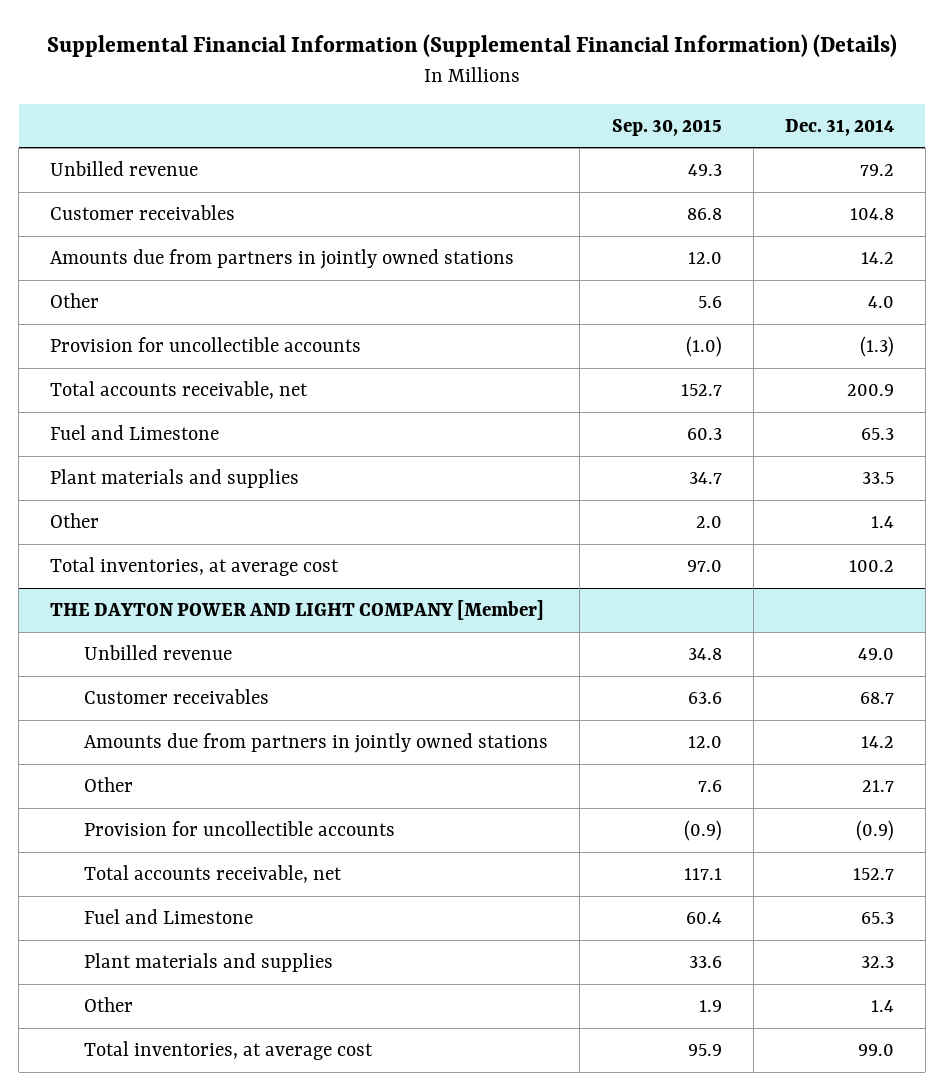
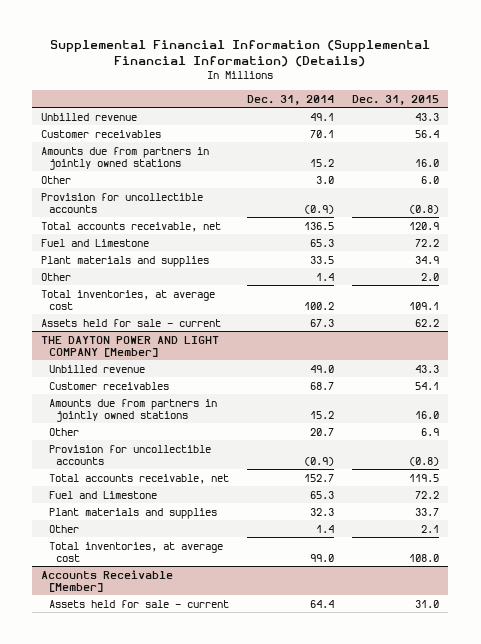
[611,118,722,136] Sep. 30, 2015 -> none
none -> [352,94,440,105] Dec. 31, 2015
[859,164,894,177] 79.2 -> [310,112,335,121] 49.1
[849,208,894,221] 104.8 -> [310,129,335,138] 70.1
[860,252,894,265] 14.2 -> [310,158,335,167] 15.2
[867,296,894,309] 4.0 -> [316,175,335,184] 3.0
[859,336,894,358] (1.3) -> [304,204,335,214] (0.9)
[846,384,894,397] 200.9 -> [304,221,335,230] 136.5
none -> [41,318,222,327] Assets held for sale - current
[860,736,894,749] 14.2 -> [310,410,335,419] 15.2
[861,780,894,793] 21.7 -> [310,427,335,436] 20.7
none -> [41,569,174,592] Accounts Receivable [Member]
none -> [48,599,229,608] Assets held for sale - current

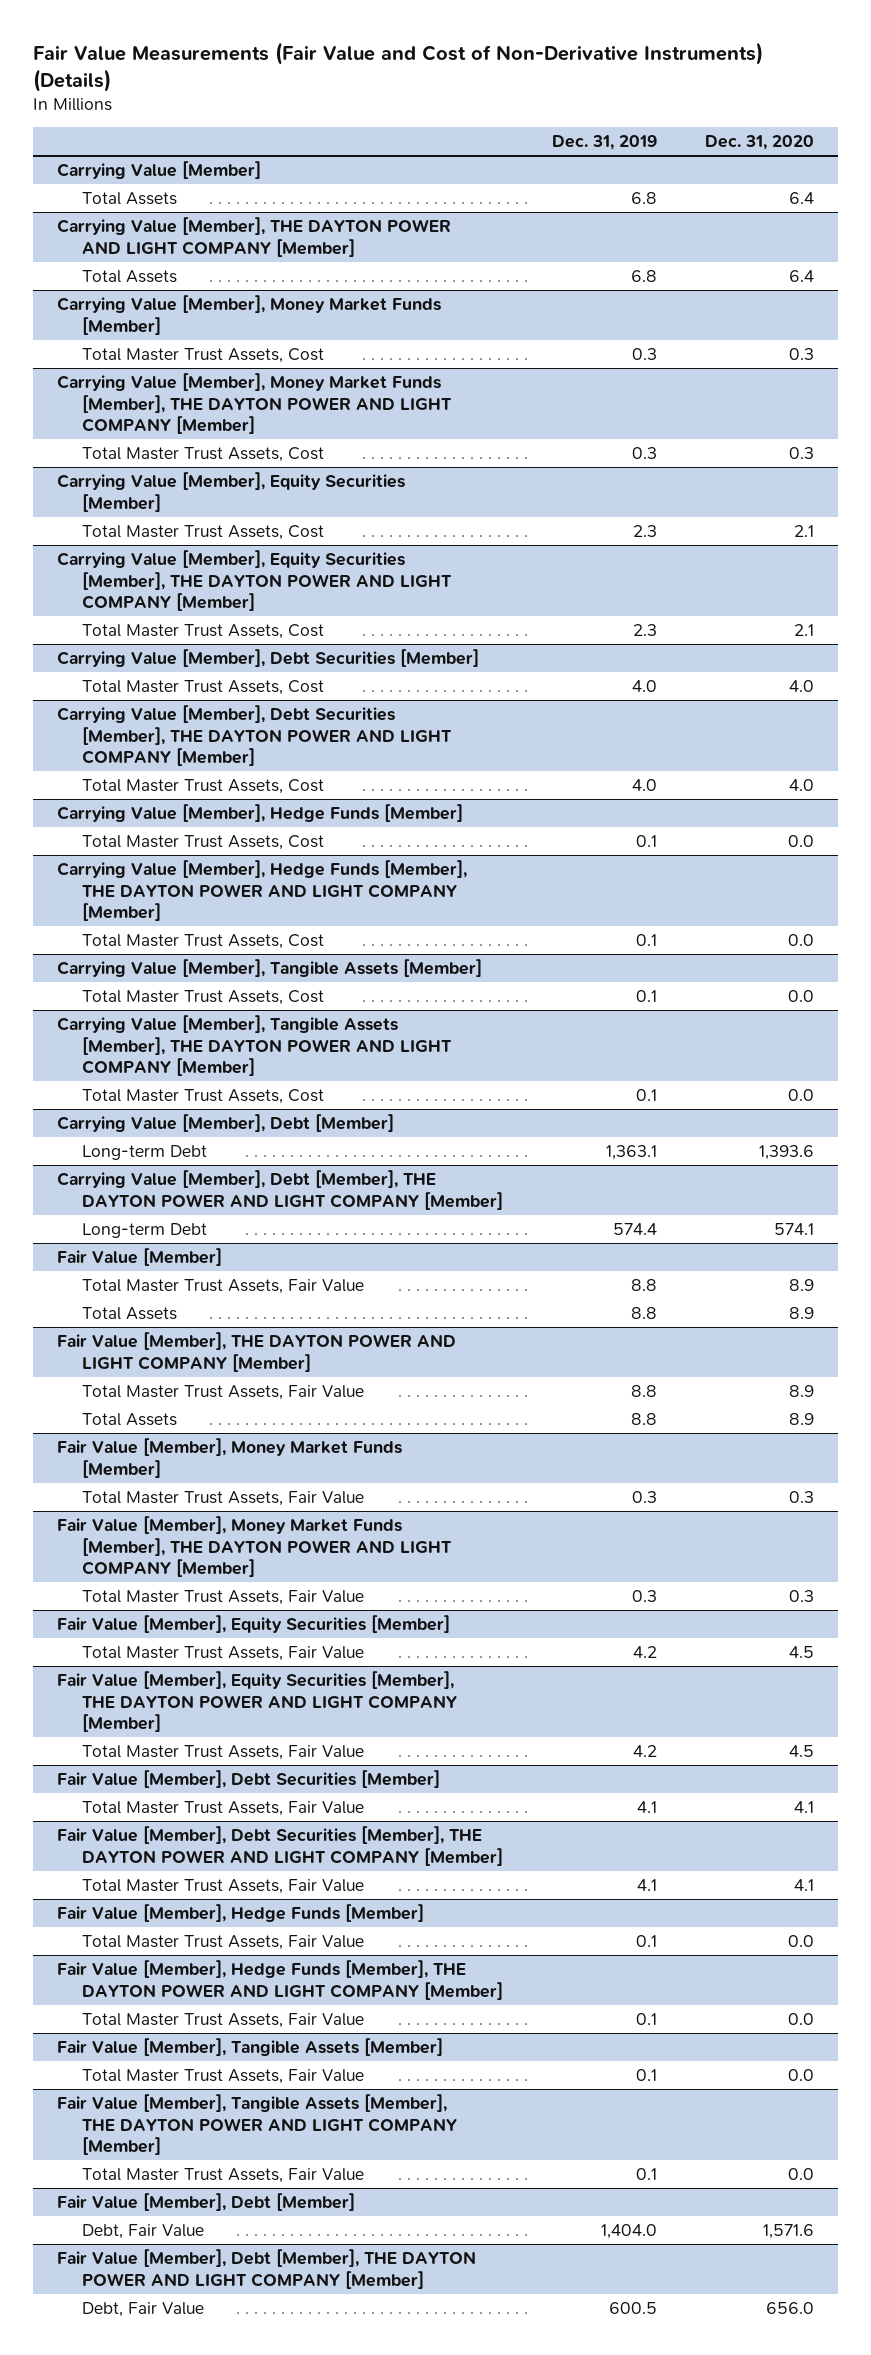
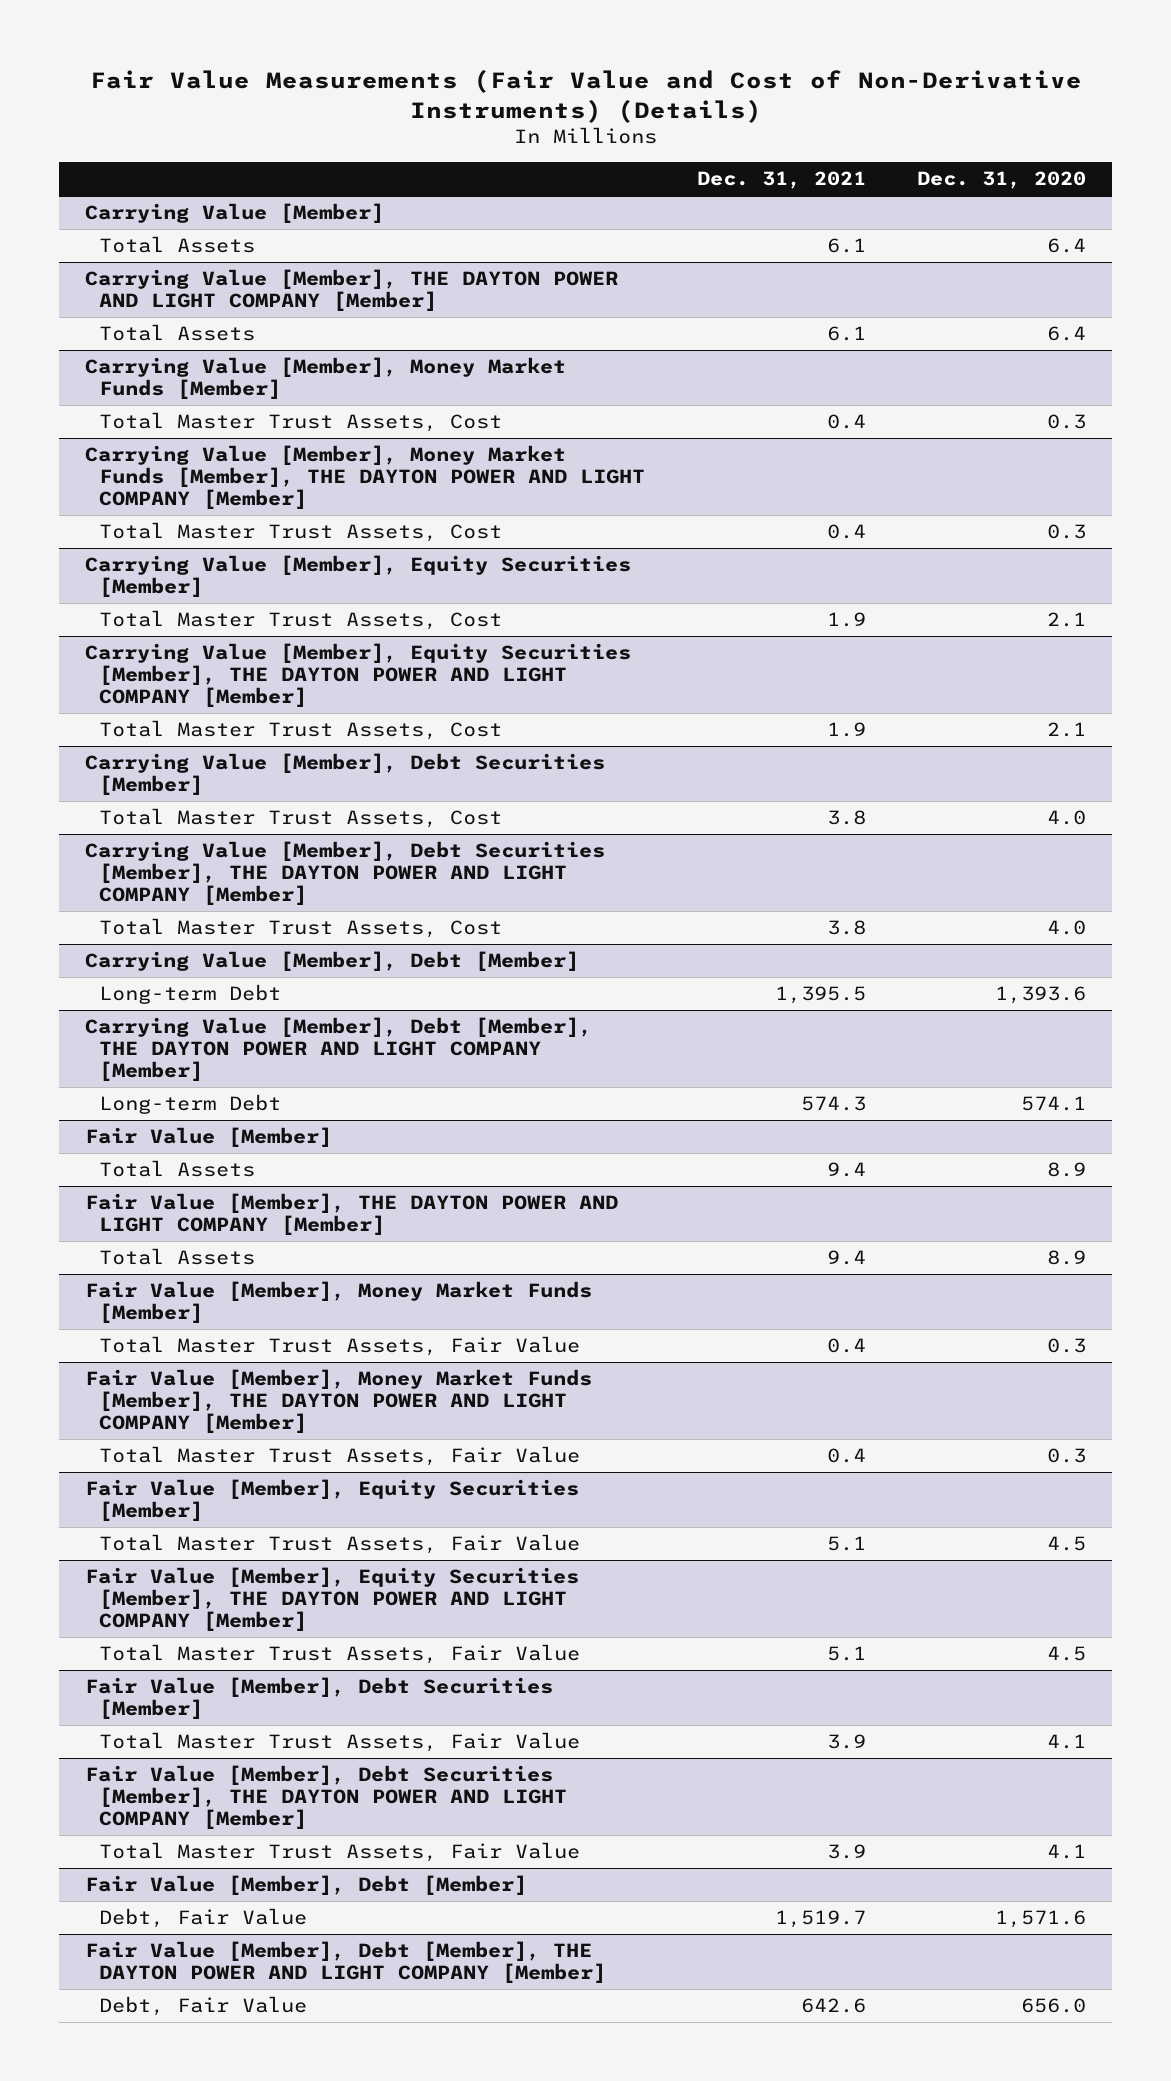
[551,134,657,150] Dec. 31, 2019 -> none
none -> [696,171,866,190] Dec. 31, 2021
[57,803,464,822] Carrying Value [Member], Hedge Funds [Member] -> none
[82,834,325,850] Total Master Trust Assets, Cost -> none
[57,859,468,922] Carrying Value [Member], Hedge Funds [Member], THE DAYTON POWER AND LIGHT COMPANY [Member] -> none
[82,933,325,949] Total Master Trust Assets, Cost -> none
[57,958,483,977] Carrying Value [Member], Tangible Assets [Member] -> none
[82,989,325,1005] Total Master Trust Assets, Cost -> none
[57,1014,453,1077] Carrying Value [Member], Tangible Assets [Member], THE DAYTON POWER AND LIGHT COMPANY [Member] -> none
[82,1088,325,1104] Total Master Trust Assets, Cost -> none
[82,1278,365,1294] Total Master Trust Assets, Fair Value -> none
[82,1384,365,1400] Total Master Trust Assets, Fair Value -> none
[57,1903,425,1922] Fair Value [Member], Hedge Funds [Member] -> none
[82,1934,365,1950] Total Master Trust Assets, Fair Value -> none
[57,1959,504,2000] Fair Value [Member], Hedge Funds [Member], THE DAYTON POWER AND LIGHT COMPANY [Member] -> none
[82,2012,365,2028] Total Master Trust Assets, Fair Value -> none
[57,2037,444,2056] Fair Value [Member], Tangible Assets [Member] -> none
[82,2068,365,2084] Total Master Trust Assets, Fair Value -> none
[57,2093,458,2156] Fair Value [Member], Tangible Assets [Member], THE DAYTON POWER AND LIGHT COMPANY [Member] -> none
[82,2167,365,2183] Total Master Trust Assets, Fair Value -> none

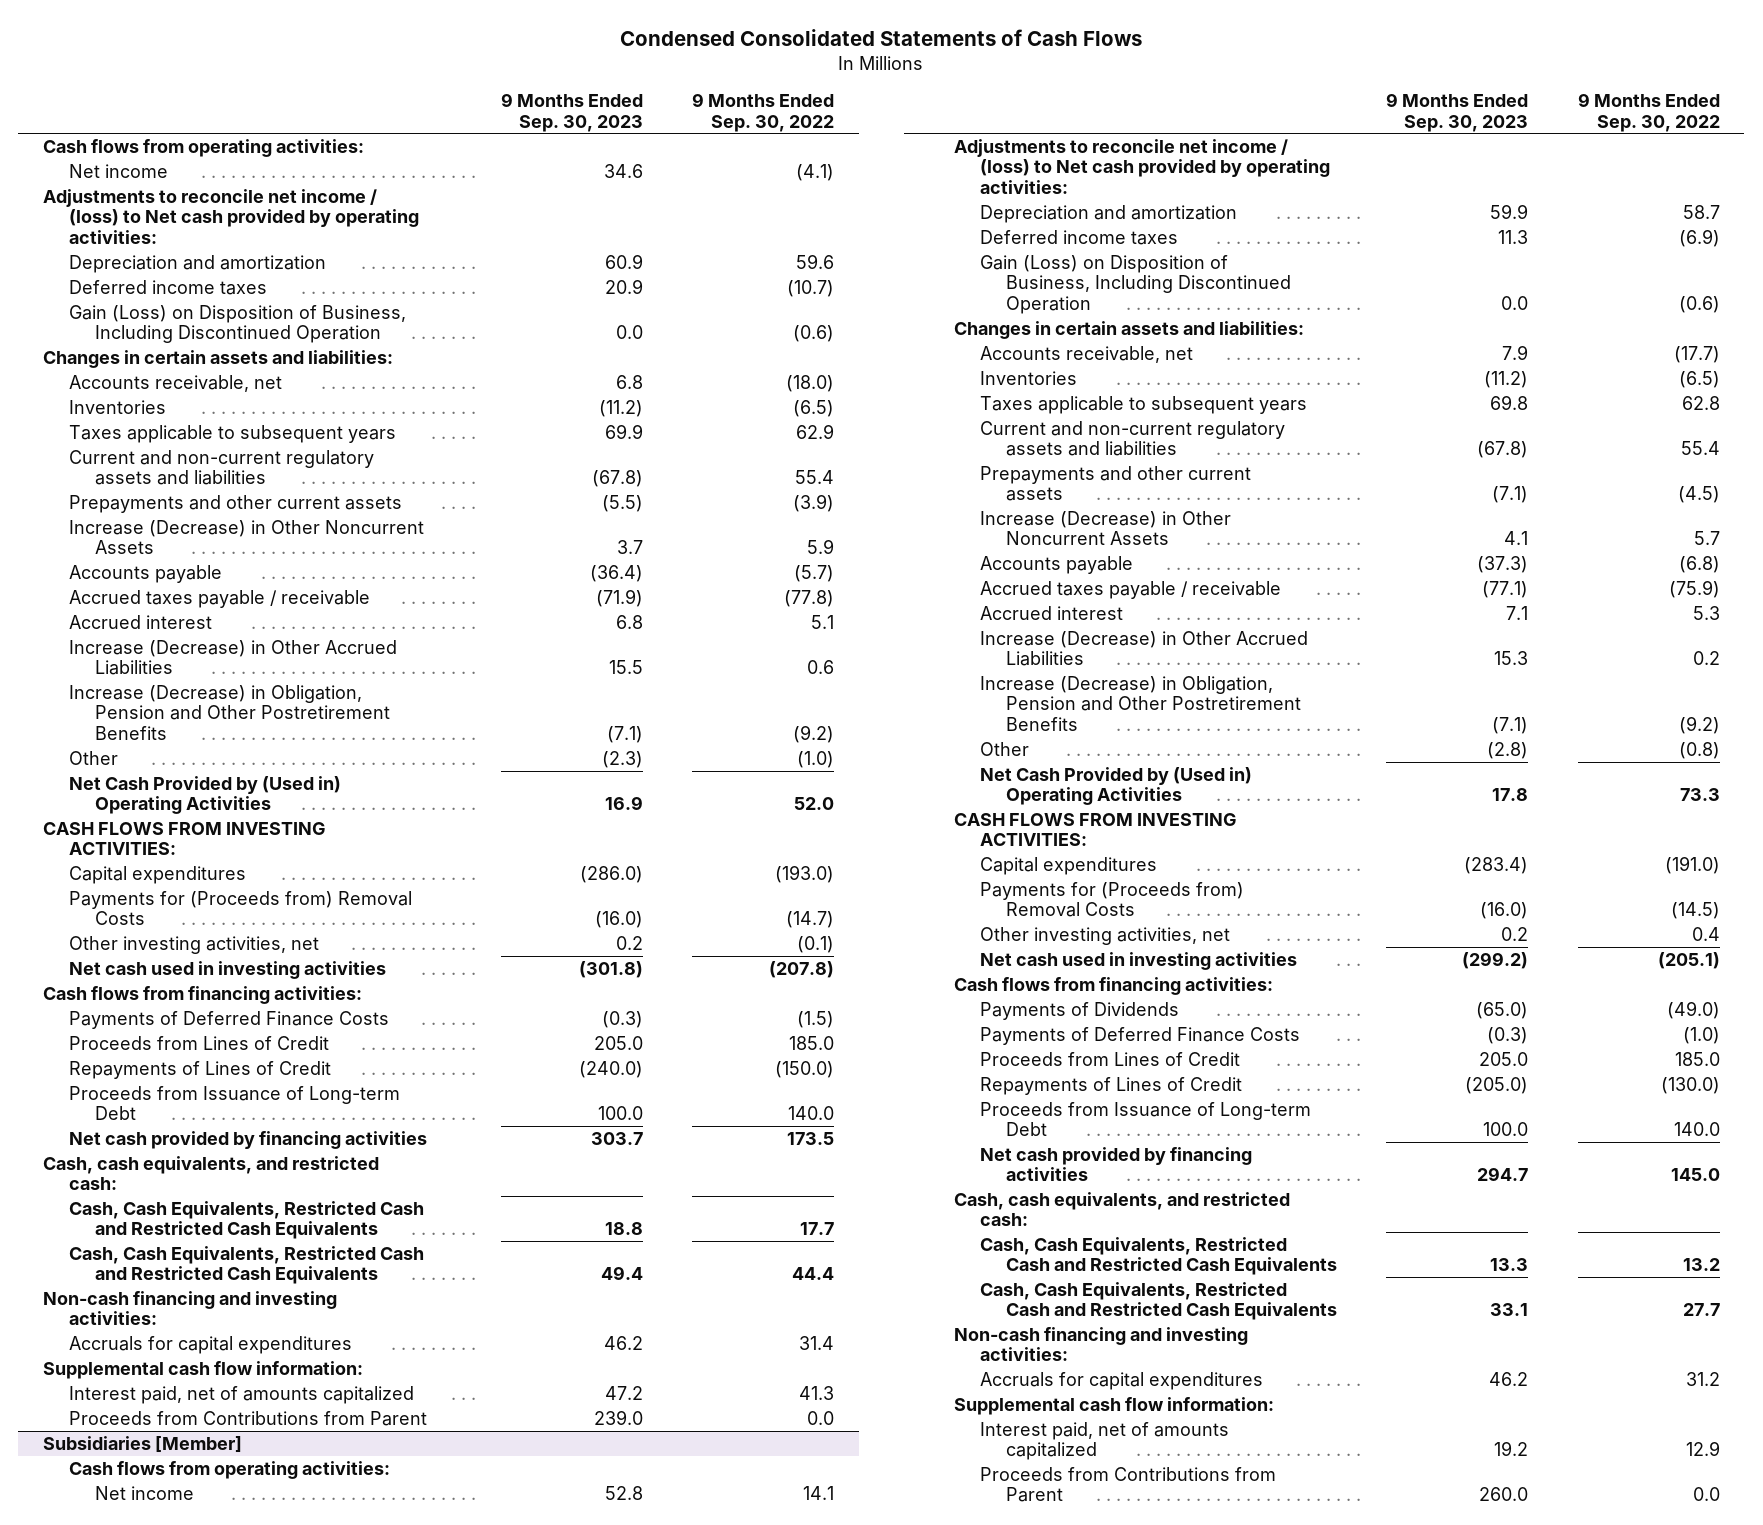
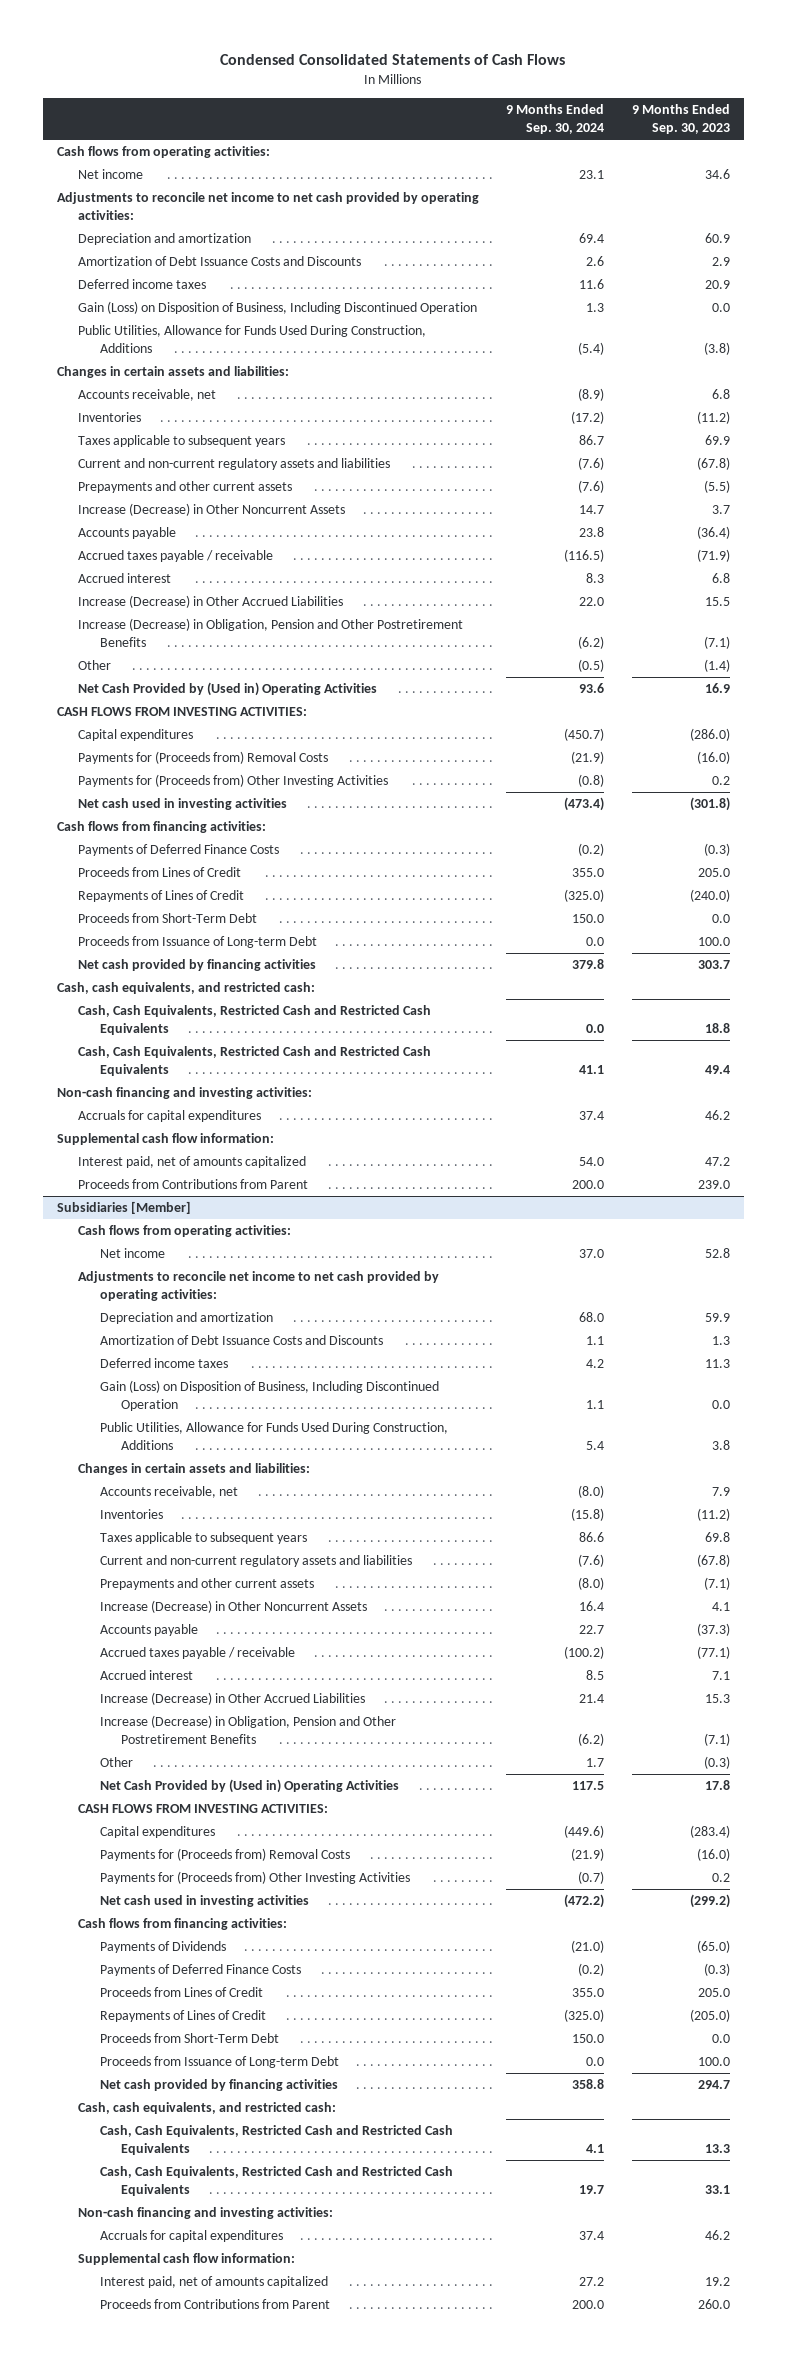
[692,92,835,132] 9 Months Ended Sep. 30, 2022 -> none
none -> [506,104,605,135] 9 Months Ended Sep. 30, 2024
[43,188,419,245] Adjustments to reconcile net income / (loss) to Net cash provided by operating activities: -> [57,192,480,221] Adjustments to reconcile net income to net cash provided by operating activities:
none -> [78,256,362,267] Amortization of Debt Issuance Costs and Discounts
none -> [78,325,427,354] Public Utilities, Allowance for Funds Used During Construction, Additions
[601,750,643,768] (2.3) -> [703,659,730,673] (1.4)
[68,935,319,954] Other investing activities, net -> [78,774,389,788] Payments for (Proceeds from) Other Investing Activities
none -> [78,913,258,924] Proceeds from Short-Term Debt
[954,138,1330,195] Adjustments to reconcile net income / (loss) to Net cash provided by operating activities: -> [78,1271,440,1302] Adjustments to reconcile net income to net cash provided by operating activities:
none -> [99,1335,383,1346] Amortization of Debt Issuance Costs and Discounts
none -> [99,1422,448,1451] Public Utilities, Allowance for Funds Used During Construction, Additions
[1487,741,1529,759] (2.8) -> [703,1756,730,1770] (0.3)
[979,926,1230,945] Other investing activities, net -> [99,1871,410,1885] Payments for (Proceeds from) Other Investing Activities
none -> [99,2033,279,2044] Proceeds from Short-Term Debt

